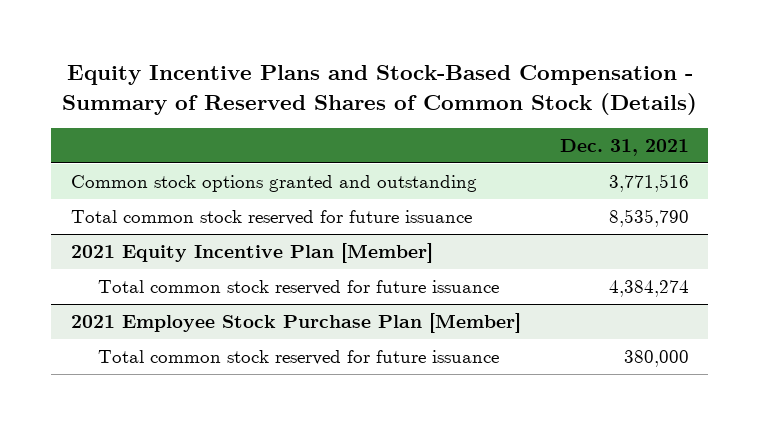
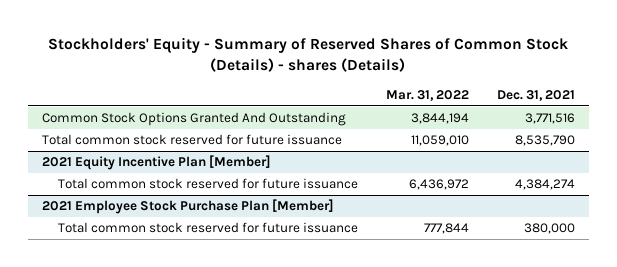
[61,65,697,115] Equity Incentive Plans and Stock-Based Compensation - Summary of Reserved Shares of Common Stock (Details) -> [48,37,569,73] Stockholders' Equity - Summary of Reserved Shares of Common Stock (Details) - shares (Details)
none -> [385,90,469,102] Mar. 31, 2022
[70,174,477,192] Common stock options granted and outstanding -> [42,112,347,127] Common Stock Options Granted And Outstanding

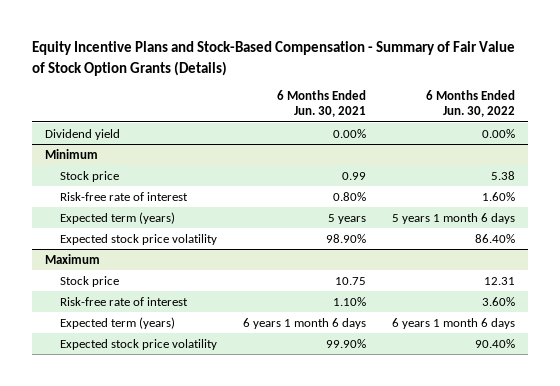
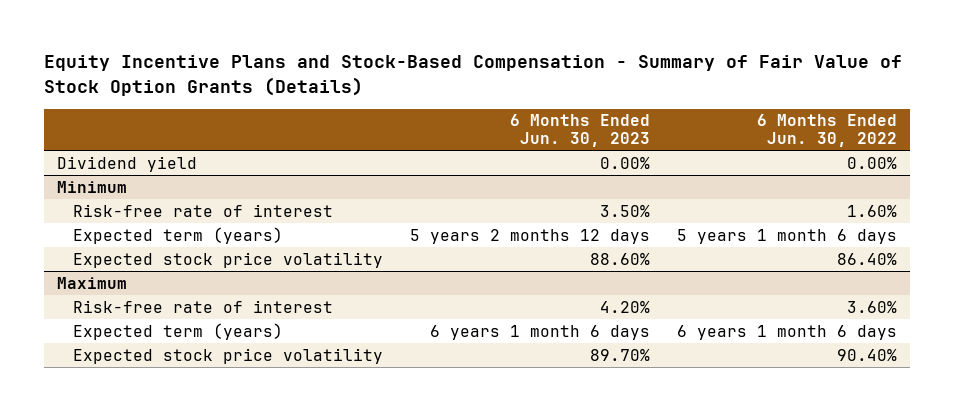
[276,90,366,118] 6 Months Ended Jun. 30, 2021 -> none
none -> [509,114,650,148] 6 Months Ended Jun. 30, 2023
[59,170,119,182] Stock price -> none
[59,275,119,287] Stock price -> none

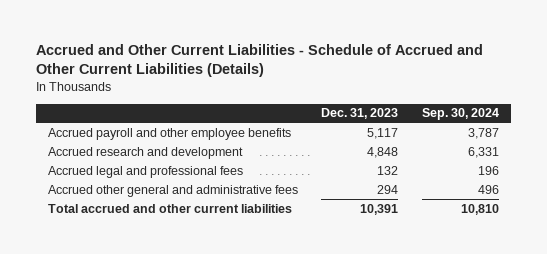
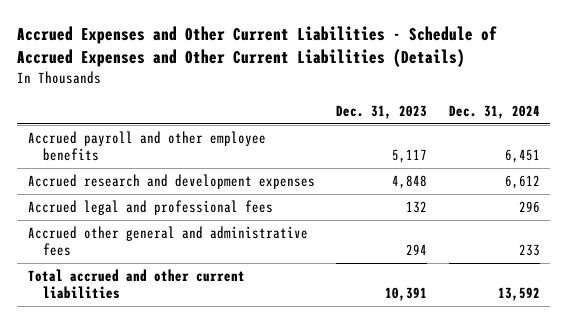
[35,44,483,78] Accrued and Other Current Liabilities - Schedule of Accrued and Other Current Liabilities (Details) -> [17,25,498,67] Accrued Expenses and Other Current Liabilities - Schedule of Accrued Expenses and Other Current Liabilities (Details)
[422,108,500,121] Sep. 30, 2024 -> none
none -> [448,104,540,119] Dec. 31, 2024
[47,146,243,159] Accrued research and development -> [27,174,315,190] Accrued research and development expenses

